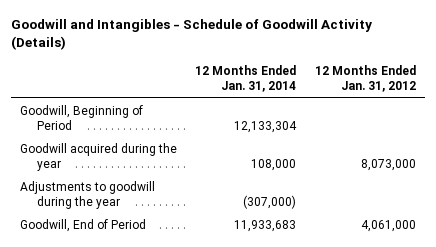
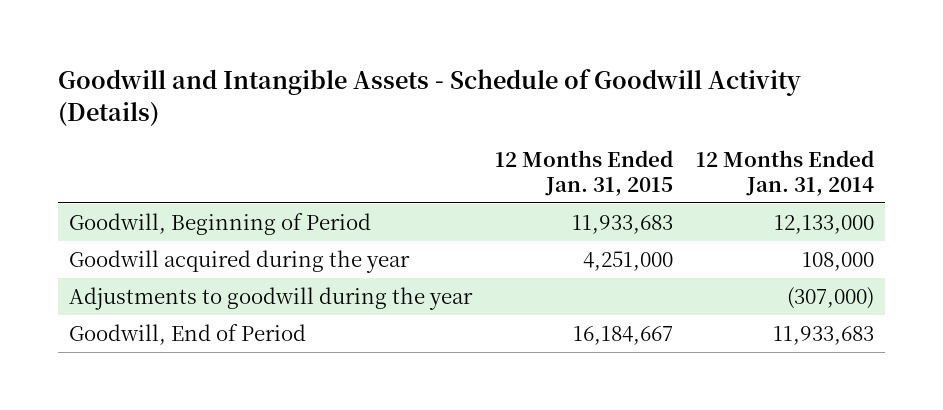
[10,19,372,51] Goodwill and Intangibles - Schedule of Goodwill Activity (Details) -> [57,69,801,126] Goodwill and Intangible Assets - Schedule of Goodwill Activity (Details)
[314,65,416,93] 12 Months Ended Jan. 31, 2012 -> none
none -> [494,149,673,196] 12 Months Ended Jan. 31, 2015
[234,121,298,134] 12,133,304 -> [773,214,874,234] 12,133,000

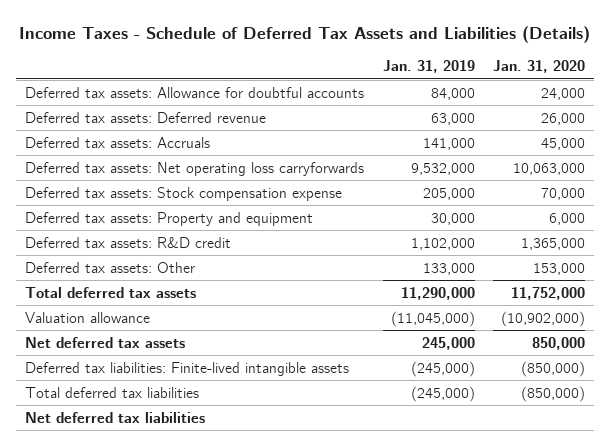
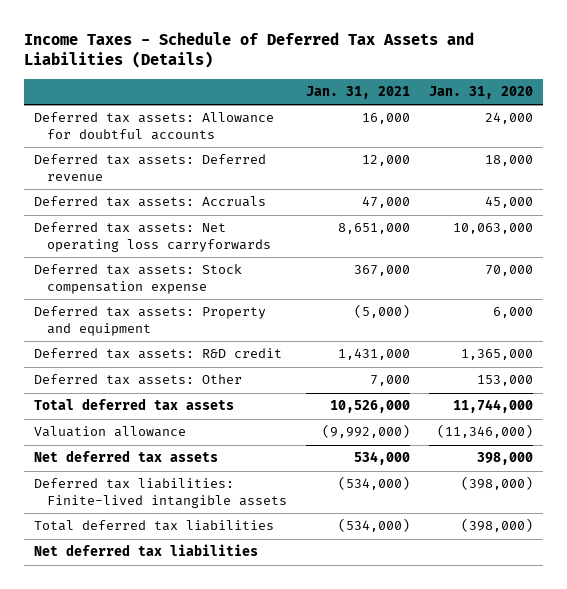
[382,60,475,74] Jan. 31, 2019 -> none
none -> [306,85,411,99] Jan. 31, 2021
[540,112,585,125] 26,000 -> [485,155,534,167] 18,000
[510,286,585,300] 11,752,000 -> [453,399,534,414] 11,744,000
[500,310,585,327] (10,902,000) -> [437,424,534,439] (11,346,000)
[531,336,585,350] 850,000 -> [477,452,534,466] 398,000
[520,360,585,377] (850,000) -> [461,476,534,491] (398,000)
[520,385,585,402] (850,000) -> [461,518,534,533] (398,000)

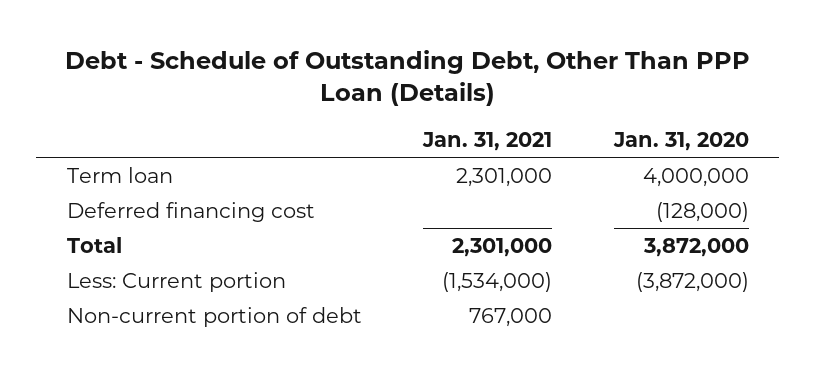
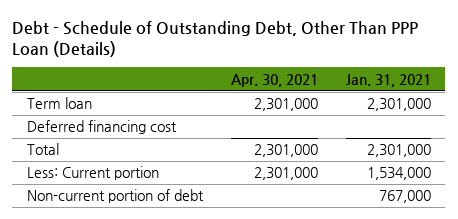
[612,131,749,151] Jan. 31, 2020 -> none
none -> [230,73,318,87] Apr. 30, 2021
[442,271,553,292] (1,534,000) -> [367,167,432,181] 1,534,000

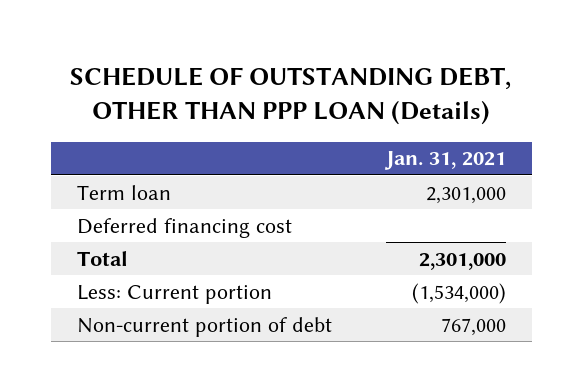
[12,21,419,58] Debt - Schedule of Outstanding Debt, Other Than PPP Loan (Details) -> [70,66,512,126] SCHEDULE OF OUTSTANDING DEBT, OTHER THAN PPP LOAN (Details)
[230,73,318,87] Apr. 30, 2021 -> none
[367,167,432,181] 1,534,000 -> [411,282,506,304] (1,534,000)

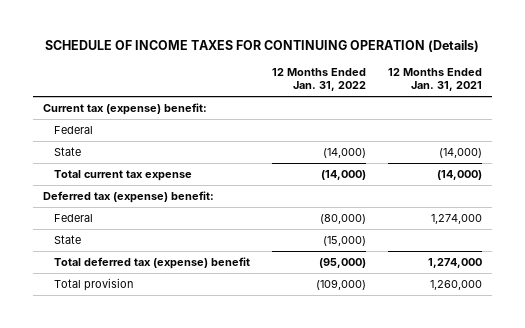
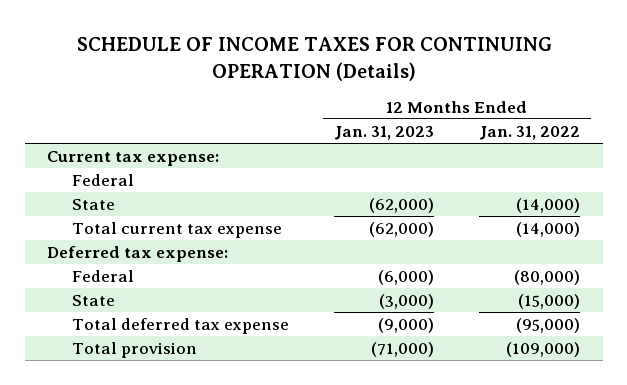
[387,67,482,92] 12 Months Ended Jan. 31, 2021 -> none
none -> [334,125,435,140] Jan. 31, 2023
[43,103,208,116] Current tax (expense) benefit: -> [47,151,220,167] Current tax expense:
[43,191,215,204] Deferred tax (expense) benefit: -> [47,246,229,263] Deferred tax expense:
[54,257,251,270] Total deferred tax (expense) benefit -> [72,318,290,335] Total deferred tax expense

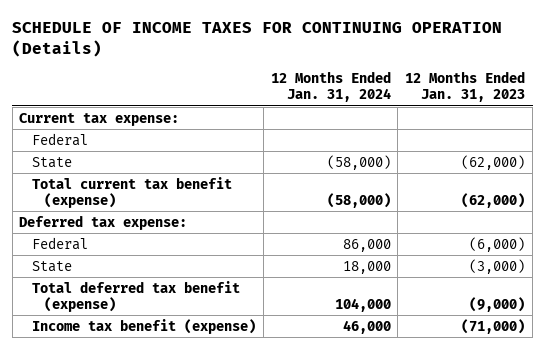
[479,125,581,140] Jan. 31, 2022 -> none
none -> [270,70,391,103] 12 Months Ended Jan. 31, 2024
[72,222,283,239] Total current tax expense -> [31,176,232,209] Total current tax benefit (expense)
[72,318,290,335] Total deferred tax expense -> [31,280,240,313] Total deferred tax benefit (expense)
[72,342,198,359] Total provision -> [31,318,256,334] Income tax benefit (expense)

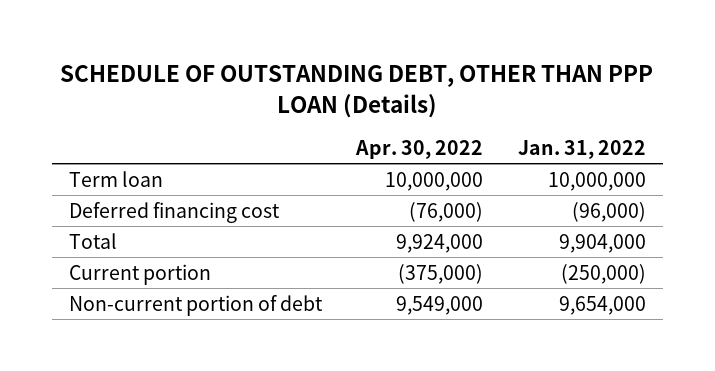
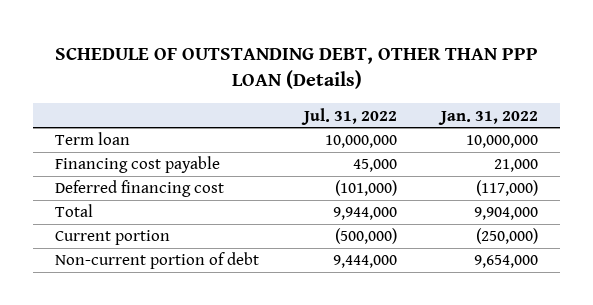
[355,139,484,159] Apr. 30, 2022 -> none
none -> [300,107,397,125] Jul. 31, 2022
none -> [55,156,221,174] Financing cost payable
[571,201,646,222] (96,000) -> [476,180,539,197] (117,000)

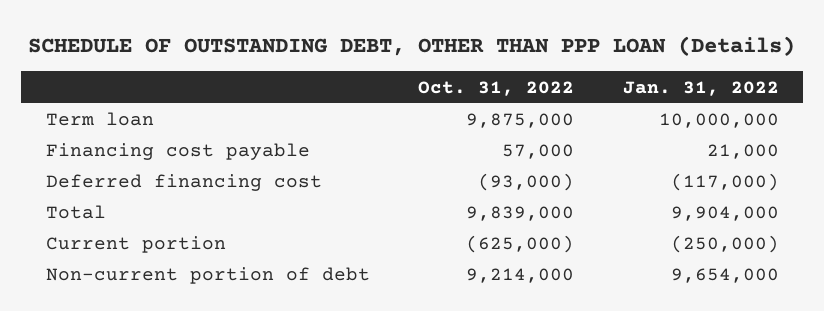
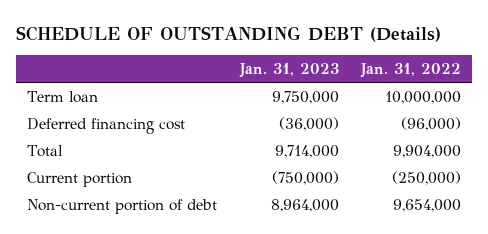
[28,35,796,56] SCHEDULE OF OUTSTANDING DEBT, OTHER THAN PPP LOAN (Details) -> [15,25,441,42] SCHEDULE OF OUTSTANDING DEBT (Details)
[418,80,575,96] Oct. 31, 2022 -> none
none -> [238,63,339,79] Jan. 31, 2023
[45,143,310,161] Financing cost payable -> none
[670,173,779,192] (117,000) -> [400,116,461,131] (96,000)

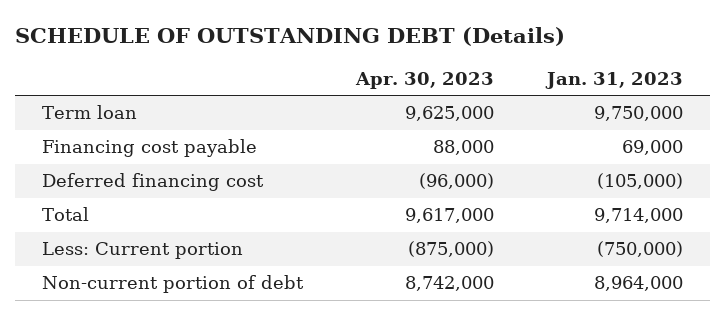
[359,63,461,79] Jan. 31, 2022 -> none
none -> [355,71,495,89] Apr. 30, 2023
none -> [42,139,258,158] Financing cost payable
[278,116,339,131] (36,000) -> [597,173,684,190] (105,000)
[27,171,133,187] Current portion -> [42,242,244,260] Less: Current portion

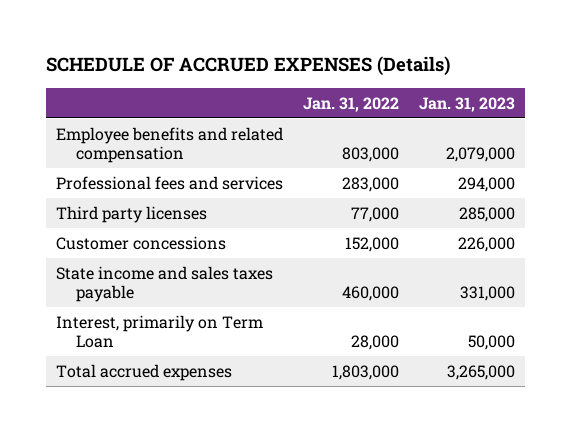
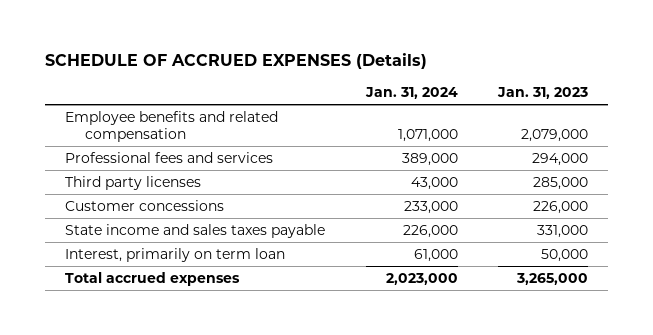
[303,96,400,112] Jan. 31, 2022 -> none
none -> [364,86,458,99] Jan. 31, 2024
[56,314,264,348] Interest, primarily on Term Loan -> [65,247,286,262] Interest, primarily on term loan

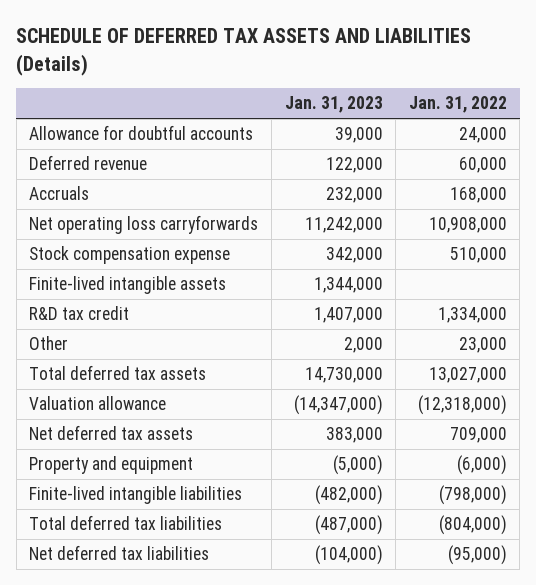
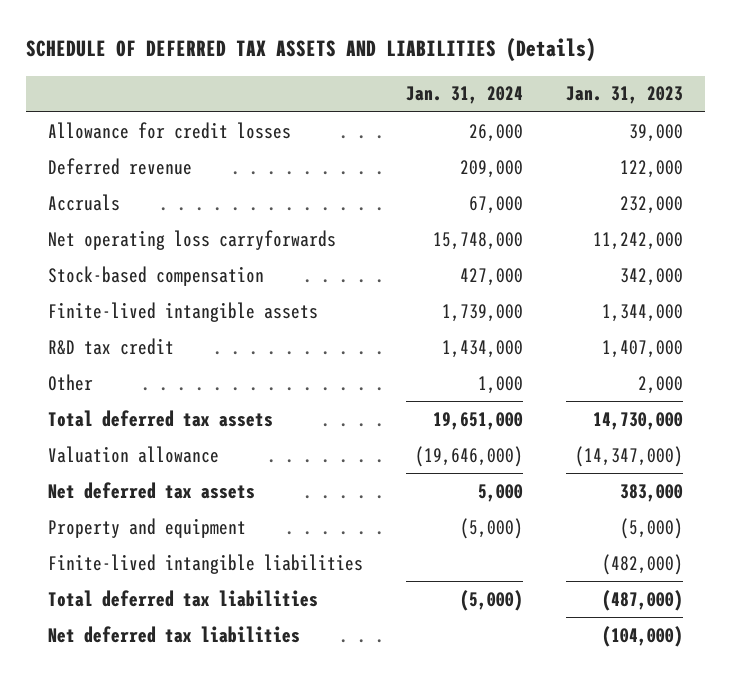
[408,96,507,114] Jan. 31, 2022 -> none
none -> [405,86,523,105] Jan. 31, 2024
[29,125,254,141] Allowance for doubtful accounts -> [47,121,291,139] Allowance for credit losses
[29,246,231,265] Stock compensation expense -> [47,265,264,286] Stock-based compensation

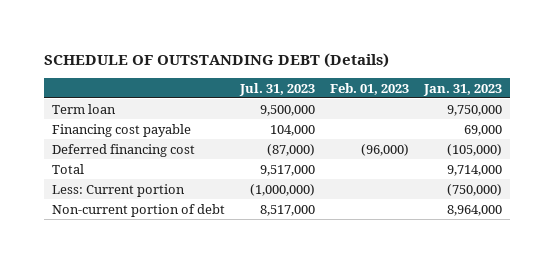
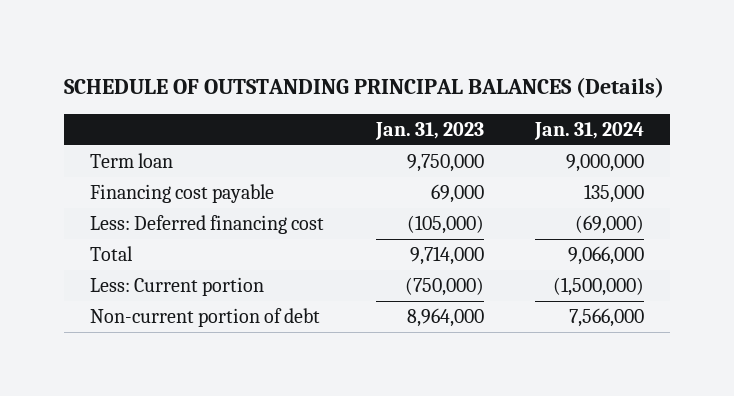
[44,52,390,68] SCHEDULE OF OUTSTANDING DEBT (Details) -> [64,77,665,99] SCHEDULE OF OUTSTANDING PRINCIPAL BALANCES (Details)
[239,82,316,96] Jul. 31, 2023 -> none
[330,82,410,95] Feb. 01, 2023 -> none
none -> [534,121,645,140] Jan. 31, 2024
[51,143,195,157] Deferred financing cost -> [90,215,325,235] Less: Deferred financing cost

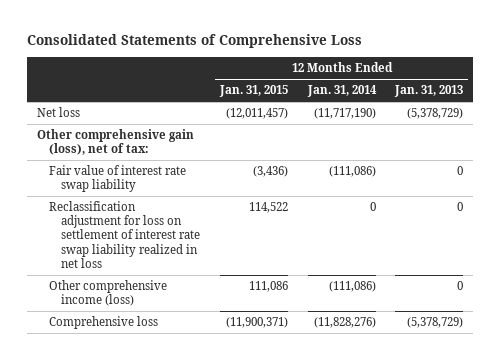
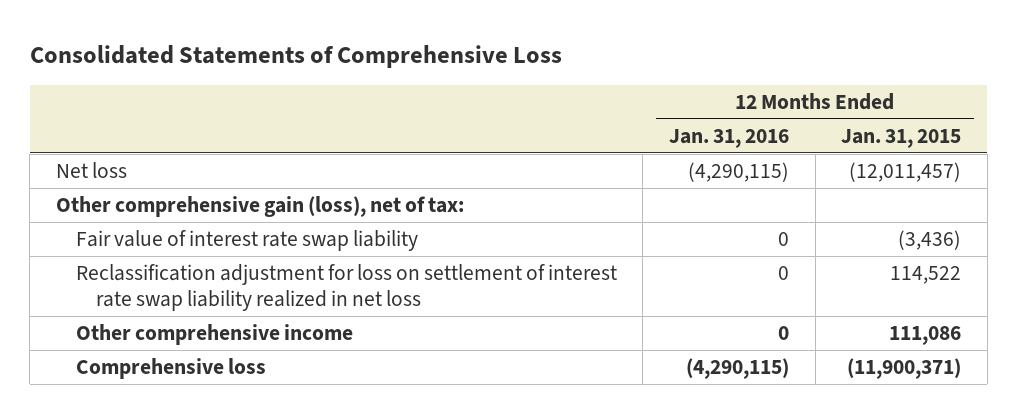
[306,85,377,98] Jan. 31, 2014 -> none
[394,85,464,98] Jan. 31, 2013 -> none
none -> [669,128,790,148] Jan. 31, 2016
[49,280,168,307] Other comprehensive income (loss) -> [75,324,353,346] Other comprehensive income

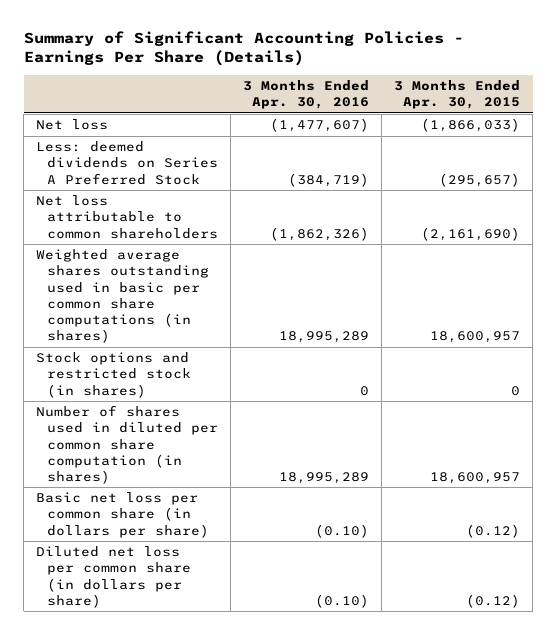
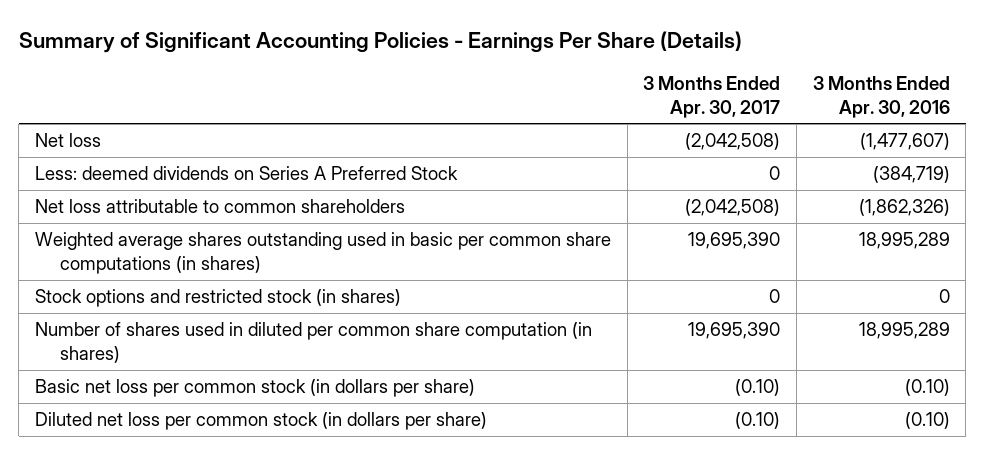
[394,80,521,110] 3 Months Ended Apr. 30, 2015 -> none
none -> [643,75,781,118] 3 Months Ended Apr. 30, 2017
[36,492,209,538] Basic net loss per common share (in dollars per share) -> [35,379,476,398] Basic net loss per common stock (in dollars per share)
[36,546,191,608] Diluted net loss per common share (in dollars per share) -> [35,412,488,431] Diluted net loss per common stock (in dollars per share)

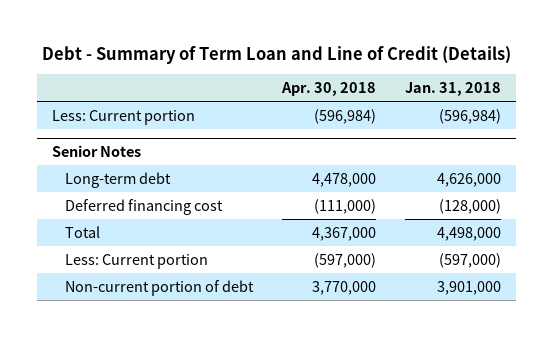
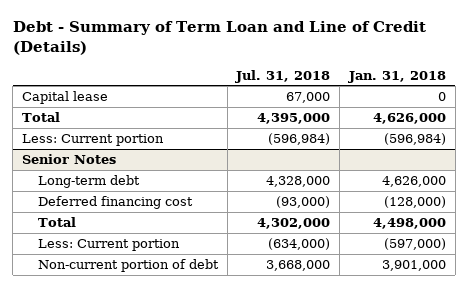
[280,81,376,96] Apr. 30, 2018 -> none
none -> [235,69,331,83] Jul. 31, 2018
none -> [21,90,108,104] Capital lease
none -> [21,111,60,122] Total

